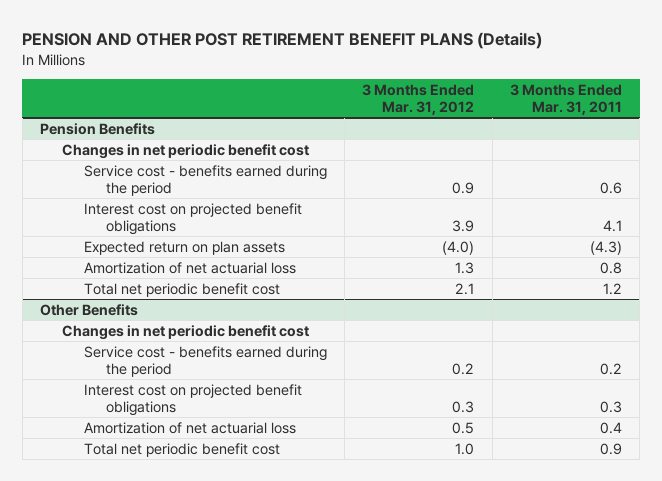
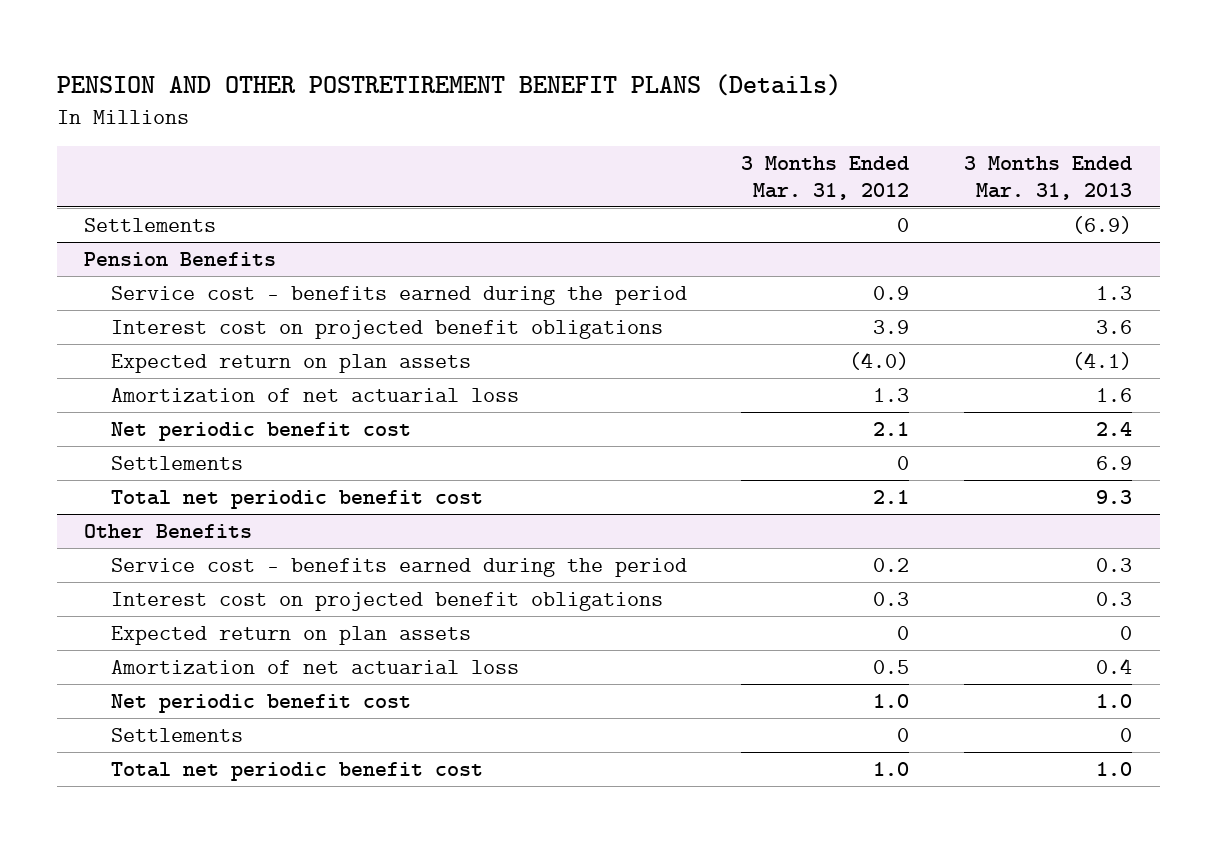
[22,32,543,50] PENSION AND OTHER POST RETIREMENT BENEFIT PLANS (Details) -> [56,73,841,96] PENSION AND OTHER POSTRETIREMENT BENEFIT PLANS (Details)
[509,83,622,116] 3 Months Ended Mar. 31, 2011 -> none
none -> [964,156,1133,200] 3 Months Ended Mar. 31, 2013
none -> [84,218,217,233] Settlements
[62,143,310,159] Changes in net periodic benefit cost -> none
none -> [110,422,411,442] Net periodic benefit cost
none -> [110,456,243,471] Settlements
[62,324,310,340] Changes in net periodic benefit cost -> none
none -> [110,626,471,646] Expected return on plan assets
none -> [110,694,411,714] Net periodic benefit cost
none -> [110,728,243,743] Settlements

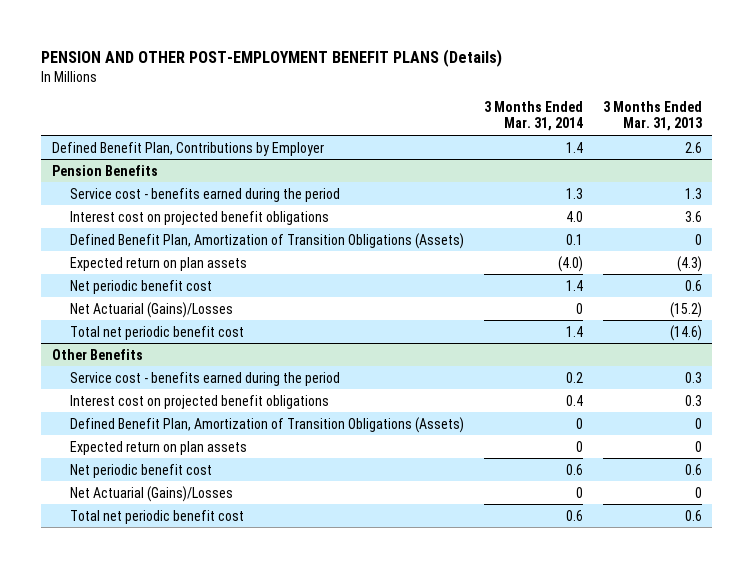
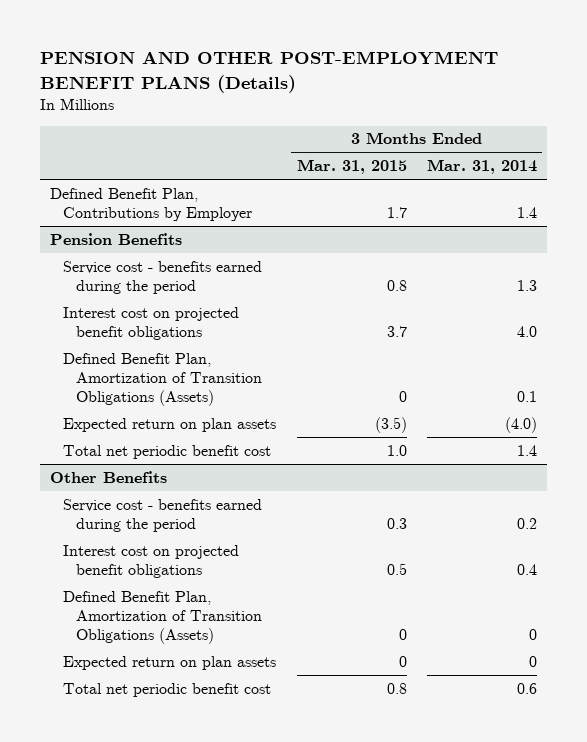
[603,101,703,132] 3 Months Ended Mar. 31, 2013 -> none
none -> [296,159,407,175] Mar. 31, 2015
[69,279,212,294] Net periodic benefit cost -> none
[69,301,233,318] Net Actuarial (Gains)/Losses -> none
[69,463,212,478] Net periodic benefit cost -> none
[69,485,233,502] Net Actuarial (Gains)/Losses -> none

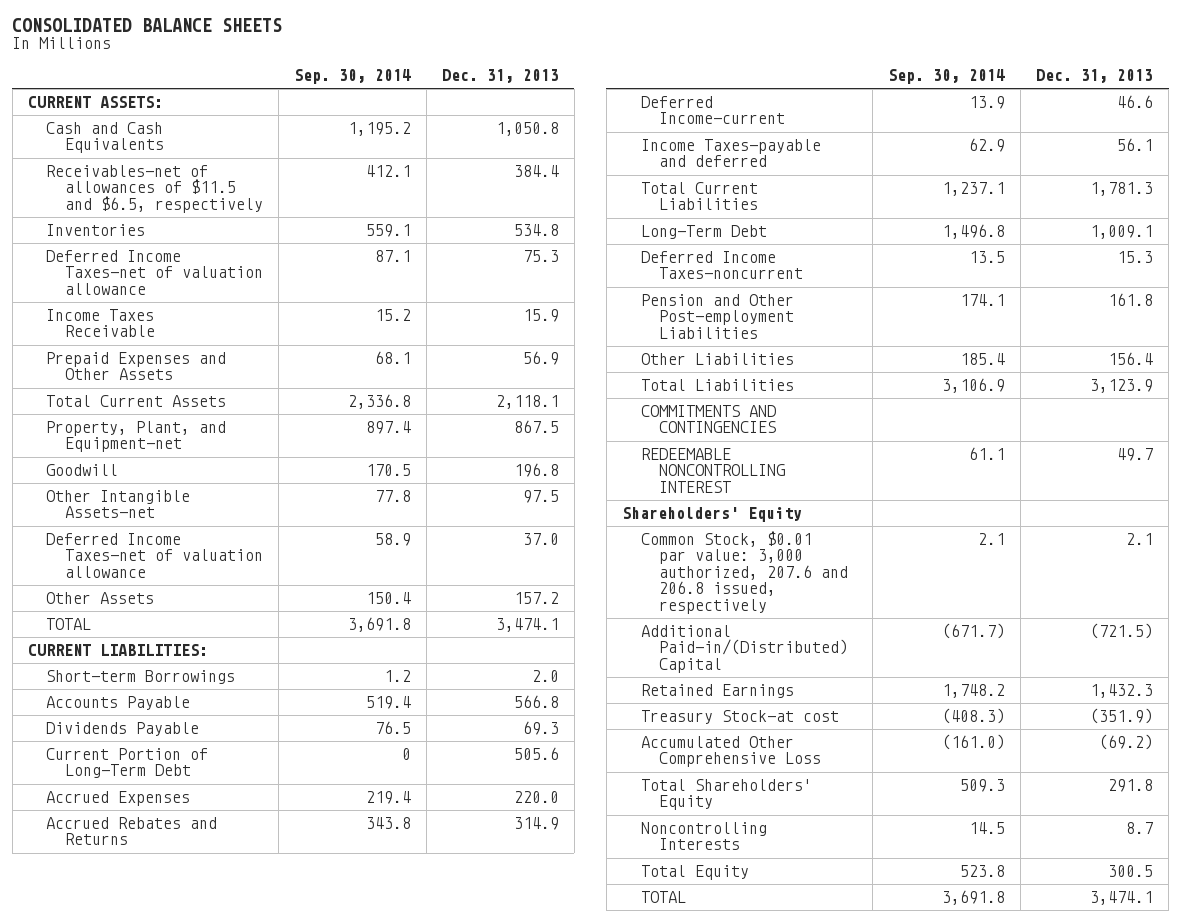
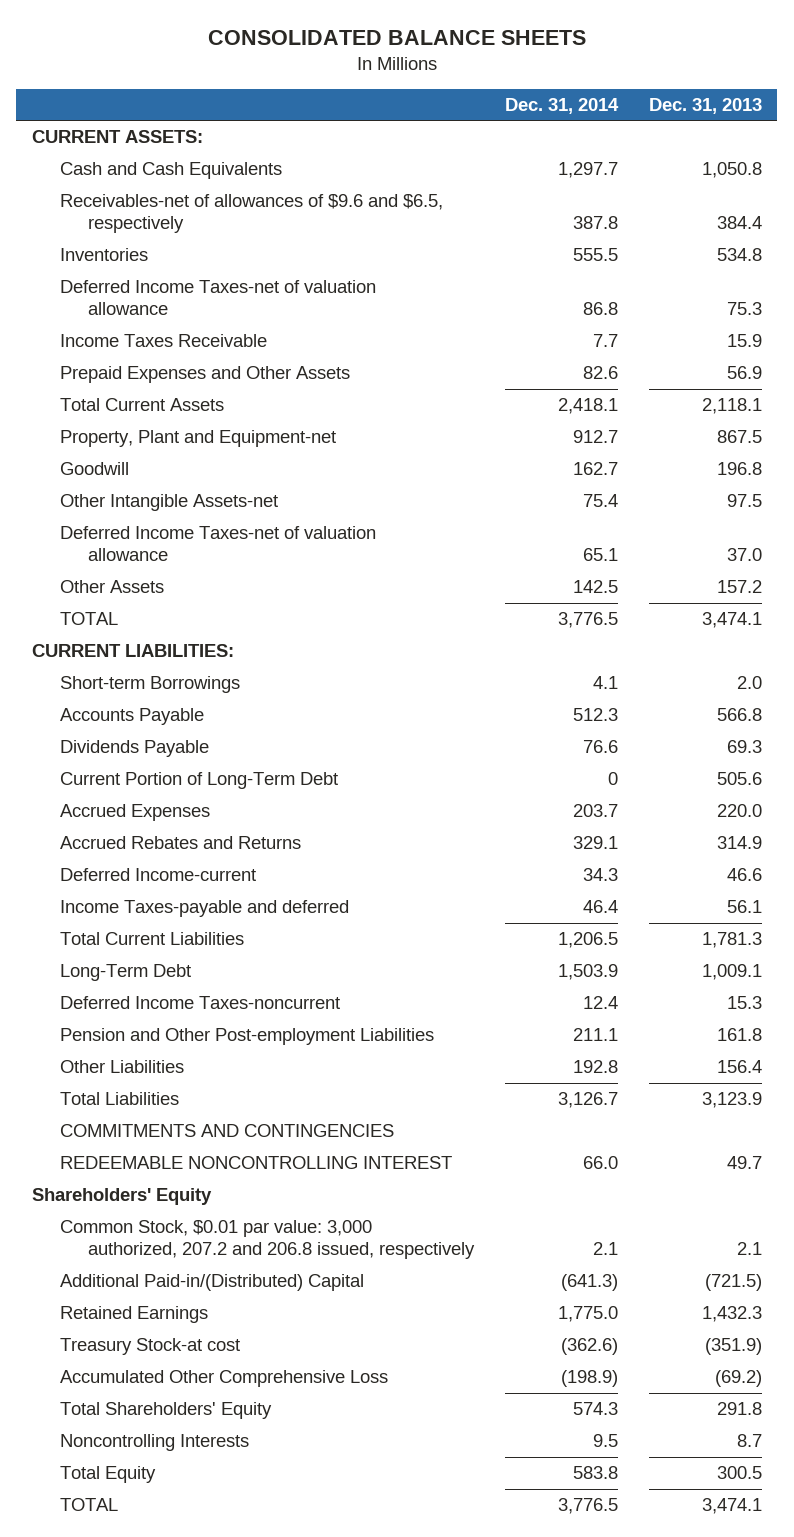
[294,69,412,85] Sep. 30, 2014 -> none
none -> [504,97,619,114] Dec. 31, 2014
[46,165,264,213] Receivables-net of allowances of $11.5 and $6.5, respectively -> [59,194,443,234] Receivables-net of allowances of $9.6 and $6.5, respectively
[46,421,227,453] Property, Plant, and Equipment-net -> [59,430,336,448] Property, Plant and Equipment-net
[640,531,849,614] Common Stock, $0.01 par value: 3,000 authorized, 207.6 and 206.8 issued, respectively -> [59,1220,476,1260] Common Stock, $0.01 par value: 3,000 authorized, 207.2 and 206.8 issued, respectively

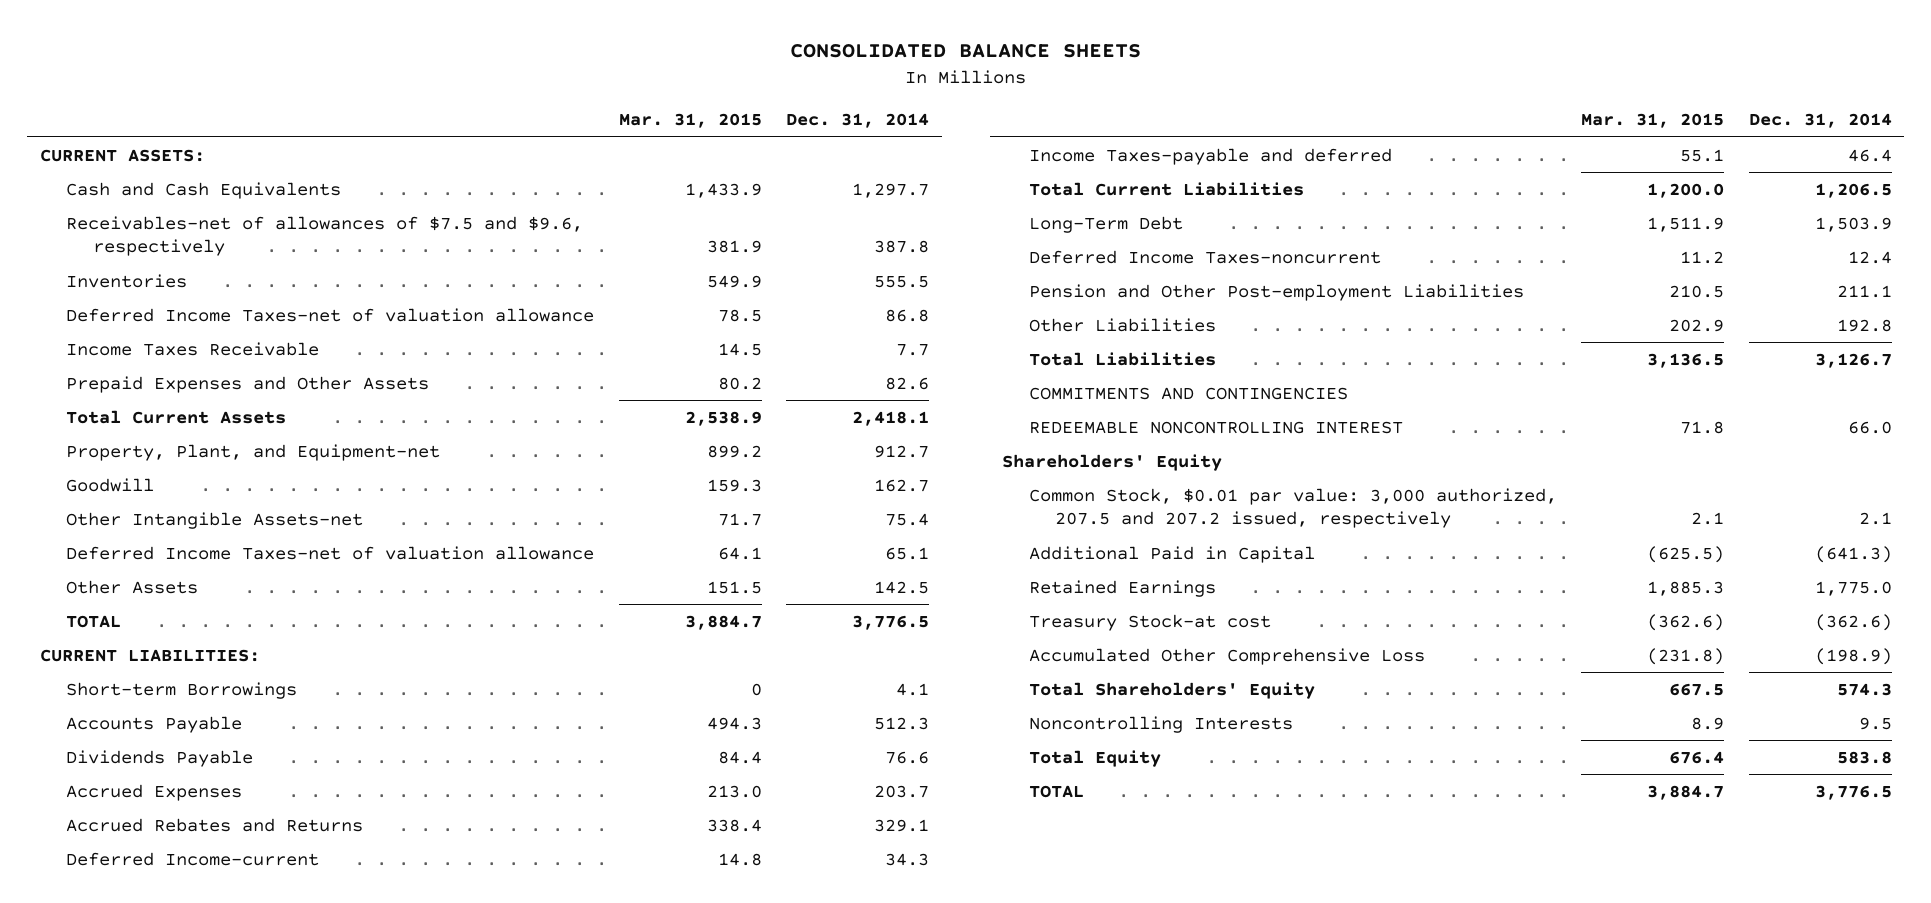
[648,97,762,114] Dec. 31, 2013 -> none
none -> [618,113,762,129] Mar. 31, 2015
[59,194,443,234] Receivables-net of allowances of $9.6 and $6.5, respectively -> [66,215,584,257] Receivables-net of allowances of $7.5 and $9.6, respectively
[59,430,336,448] Property, Plant and Equipment-net -> [66,443,441,461] Property, Plant, and Equipment-net
[59,772,338,790] Current Portion of Long-Term Debt -> none
[59,1220,476,1260] Common Stock, $0.01 par value: 3,000 authorized, 207.2 and 206.8 issued, respectively -> [1028,487,1557,529] Common Stock, $0.01 par value: 3,000 authorized, 207.5 and 207.2 issued, respectively
[59,1274,364,1292] Additional Paid-in/(Distributed) Capital -> [1028,545,1315,563] Additional Paid in Capital

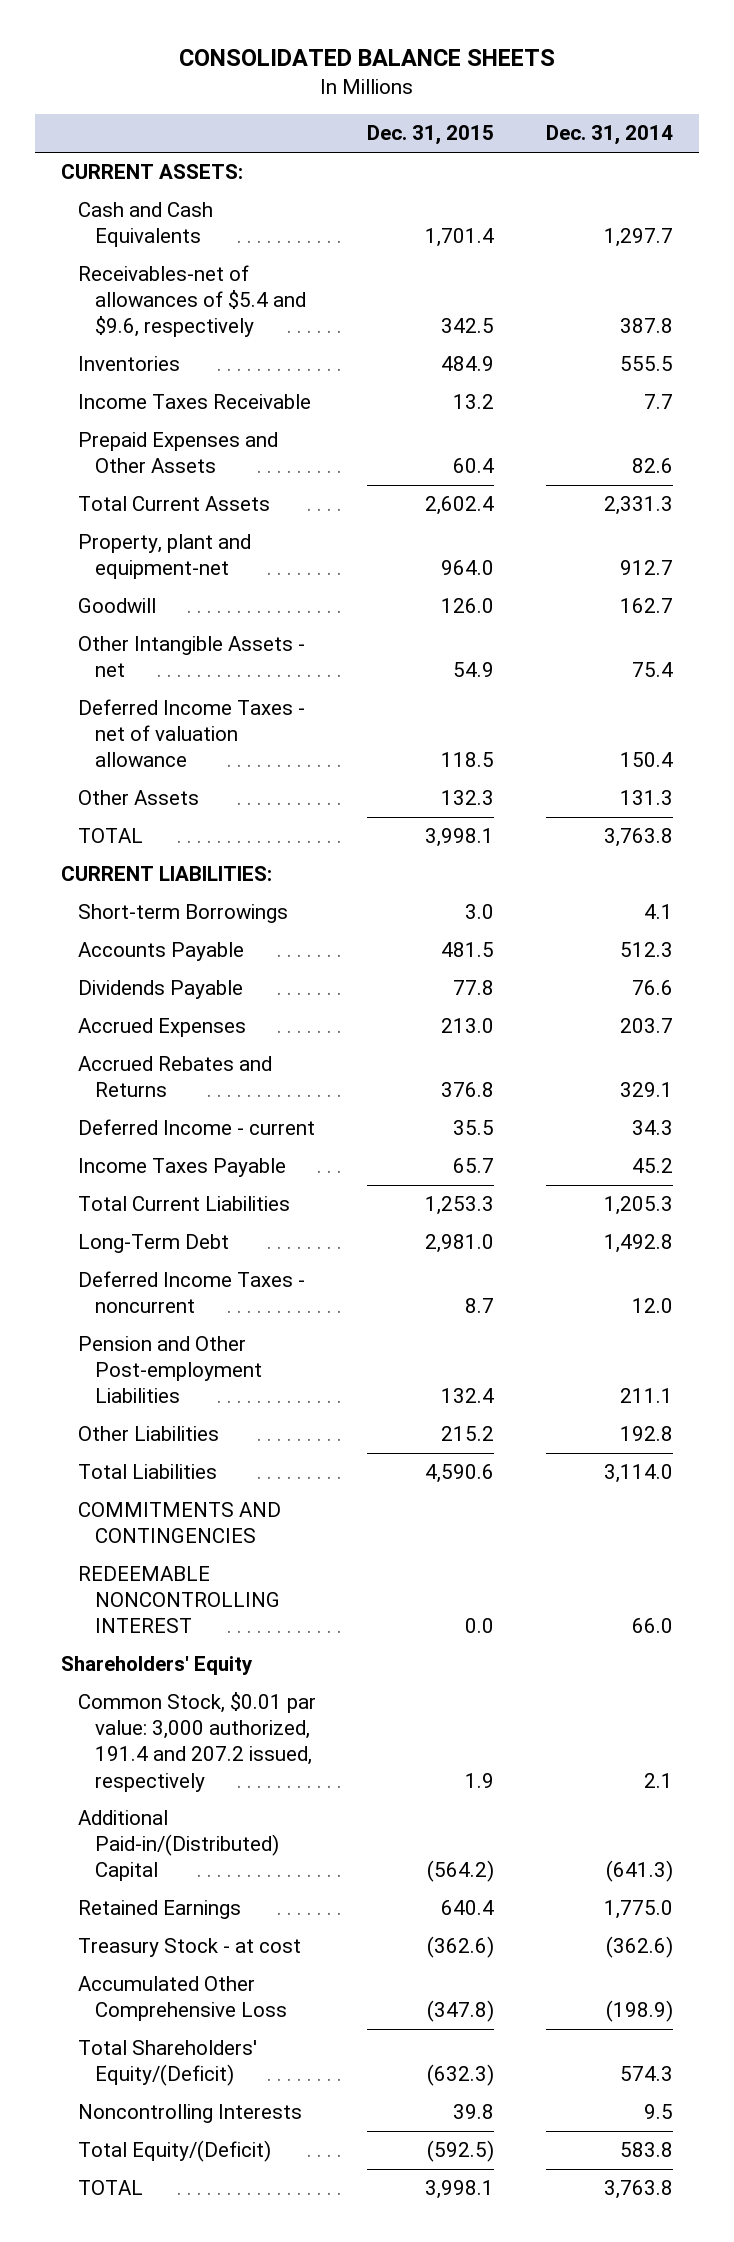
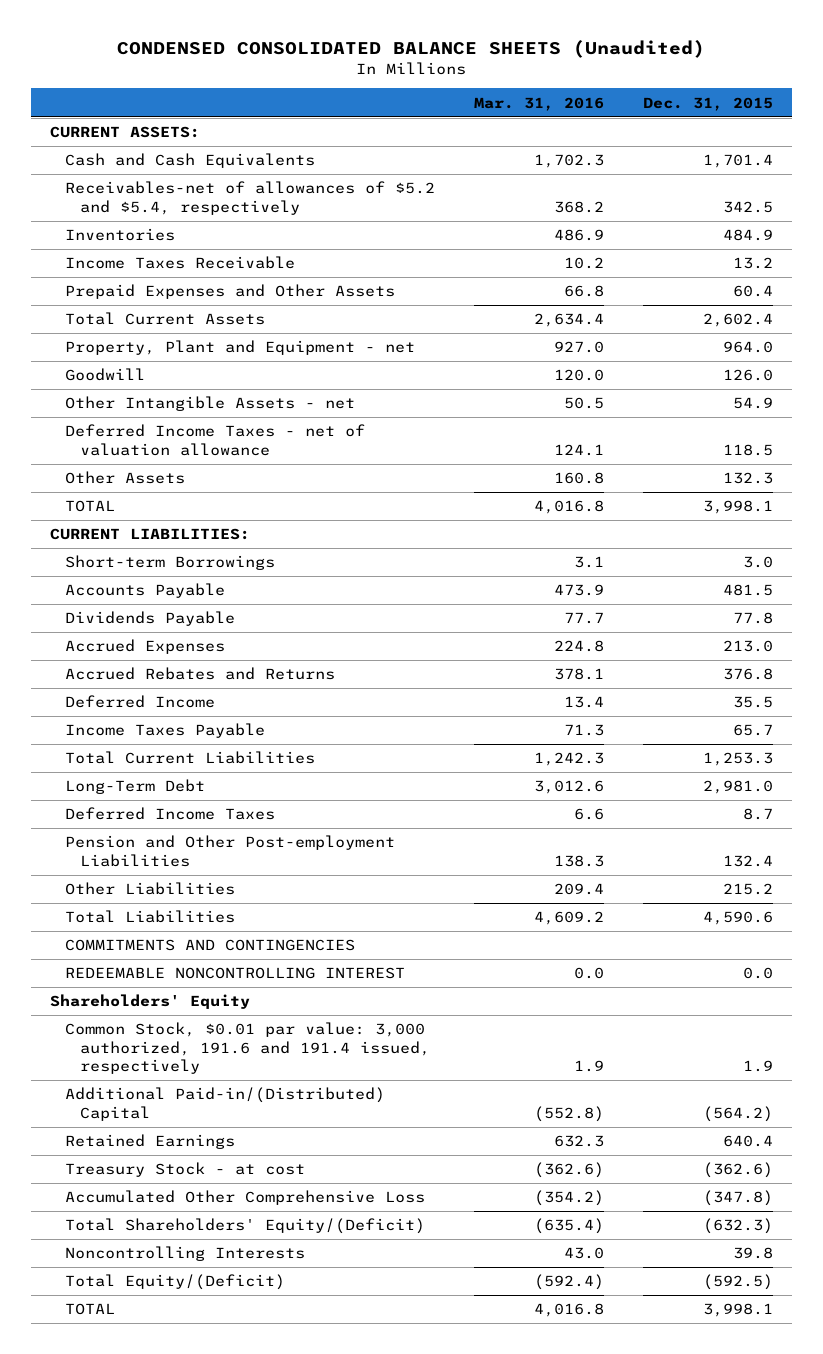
[178,49,555,67] CONSOLIDATED BALANCE SHEETS -> [117,39,706,58] CONDENSED CONSOLIDATED BALANCE SHEETS (Unaudited)
[546,125,674,146] Dec. 31, 2014 -> none
none -> [474,96,605,111] Mar. 31, 2016
[77,265,306,338] Receivables-net of allowances of $5.4 and $9.6, respectively -> [65,181,436,215] Receivables-net of allowances of $5.2 and $5.4, respectively
[77,534,251,580] Property, plant and equipment-net -> [65,340,416,356] Property, Plant and Equipment - net
[77,1119,315,1136] Deferred Income - current -> [65,695,216,709] Deferred Income
[77,1271,305,1314] Deferred Income Taxes - noncurrent -> [65,807,276,821] Deferred Income Taxes
[77,1692,316,1792] Common Stock, $0.01 par value: 3,000 authorized, 191.4 and 207.2 issued, respectively -> [65,1022,431,1074] Common Stock, $0.01 par value: 3,000 authorized, 191.6 and 191.4 issued, respectively

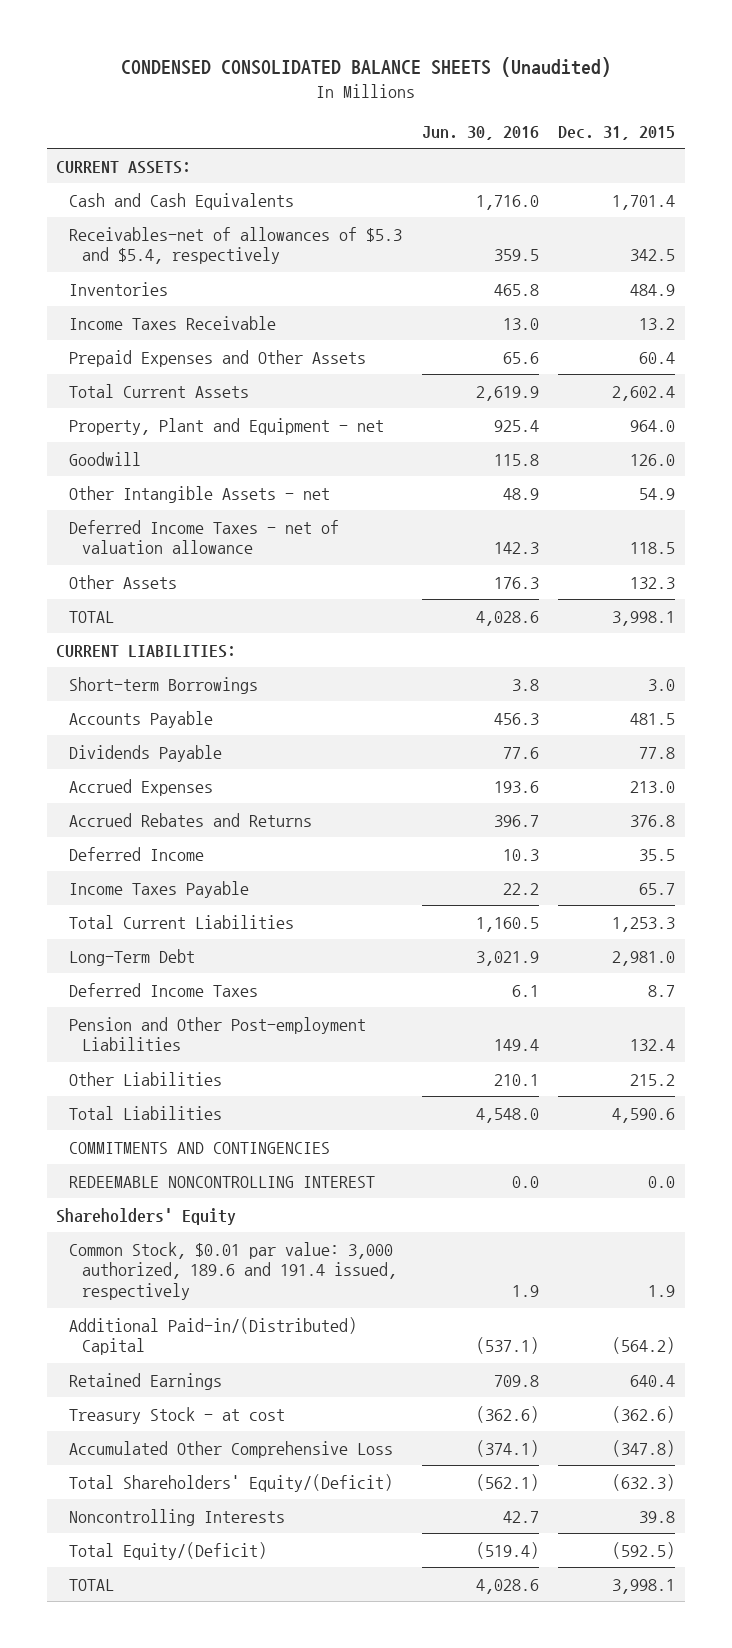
[474,96,605,111] Mar. 31, 2016 -> none
none -> [421,125,539,140] Jun. 30, 2016
[65,181,436,215] Receivables-net of allowances of $5.2 and $5.4, respectively -> [68,226,402,265] Receivables-net of allowances of $5.3 and $5.4, respectively
[65,1022,431,1074] Common Stock, $0.01 par value: 3,000 authorized, 191.6 and 191.4 issued, respectively -> [68,1241,397,1300] Common Stock, $0.01 par value: 3,000 authorized, 189.6 and 191.4 issued, respectively

